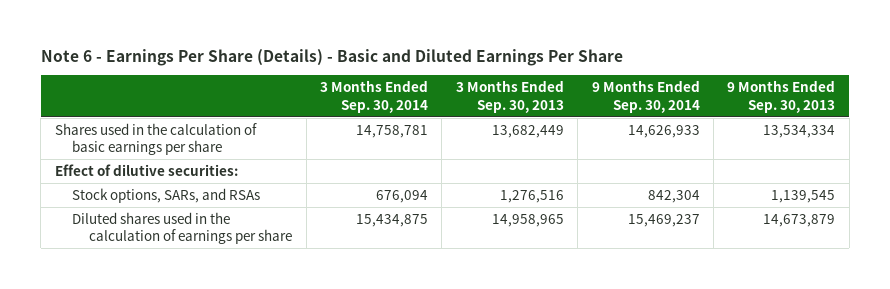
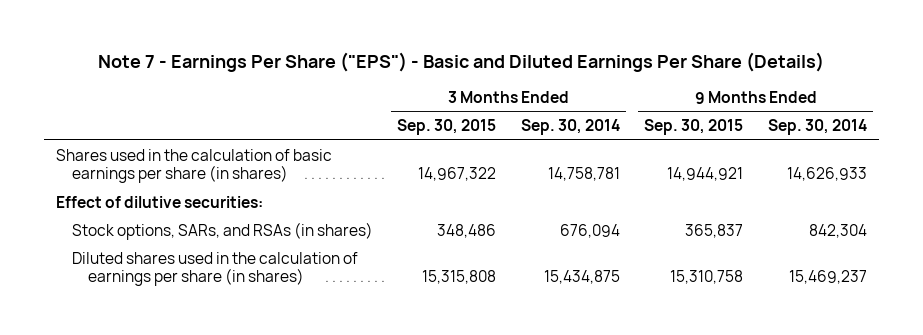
[40,48,623,66] Note 6 - Earnings Per Share (Details) - Basic and Diluted Earnings Per Share -> [98,51,825,72] Note 7 - Earnings Per Share ("EPS") - Basic and Diluted Earnings Per Share (Details)
[455,80,564,113] 3 Months Ended Sep. 30, 2013 -> none
[727,80,836,113] 9 Months Ended Sep. 30, 2013 -> none
none -> [397,119,497,136] Sep. 30, 2015
none -> [644,119,744,136] Sep. 30, 2015
[54,123,257,156] Shares used in the calculation of basic earnings per share -> [56,148,333,184] Shares used in the calculation of basic earnings per share (in shares)
[72,188,261,204] Stock options, SARs, and RSAs -> [71,221,373,240] Stock options, SARs, and RSAs (in shares)
[72,212,293,245] Diluted shares used in the calculation of earnings per share -> [71,251,358,287] Diluted shares used in the calculation of earnings per share (in shares)

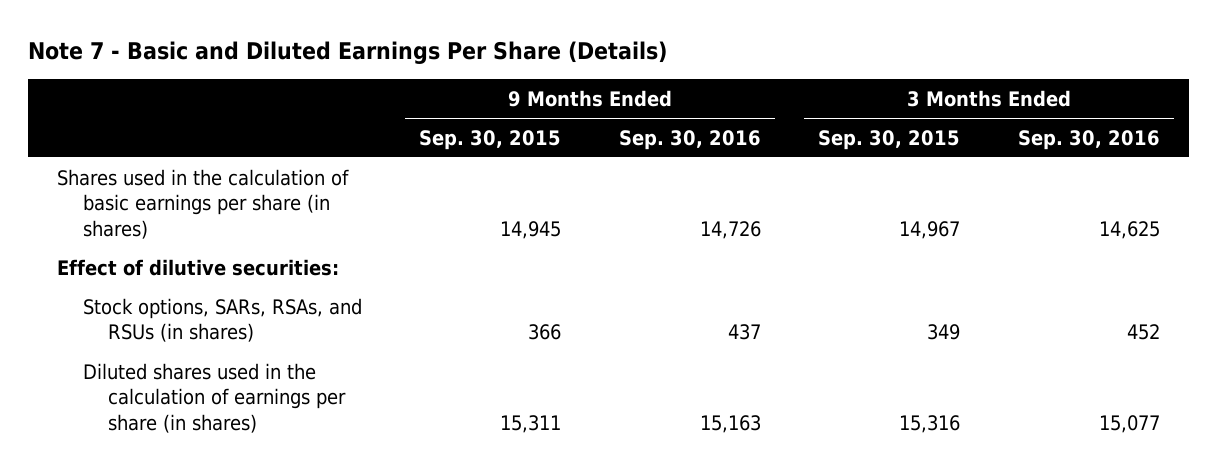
[98,51,825,72] Note 7 - Earnings Per Share ("EPS") - Basic and Diluted Earnings Per Share (Details) -> [28,41,668,65] Note 7 - Basic and Diluted Earnings Per Share (Details)
[520,119,620,136] Sep. 30, 2014 -> none
[767,119,867,136] Sep. 30, 2014 -> none
none -> [618,129,761,150] Sep. 30, 2016
none -> [1017,129,1160,150] Sep. 30, 2016
[418,167,497,182] 14,967,322 -> [899,221,961,240] 14,967
[667,167,744,182] 14,944,921 -> [500,221,562,240] 14,945
[71,221,373,240] Stock options, SARs, and RSAs (in shares) -> [82,297,362,343] Stock options, SARs, RSAs, and RSUs (in shares)
[437,223,497,238] 348,486 -> [927,324,961,341] 349
[685,223,744,238] 365,837 -> [528,324,562,341] 366
[422,270,497,285] 15,315,808 -> [899,415,961,434] 15,316
[670,270,744,285] 15,310,758 -> [500,415,562,434] 15,311

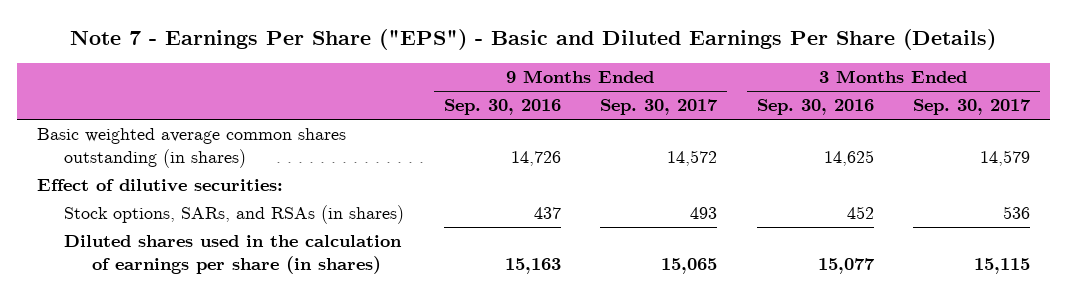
[28,41,668,65] Note 7 - Basic and Diluted Earnings Per Share (Details) -> [70,28,997,50] Note 7 - Earnings Per Share ("EPS") - Basic and Diluted Earnings Per Share (Details)
[419,129,562,150] Sep. 30, 2015 -> none
[818,129,961,150] Sep. 30, 2015 -> none
none -> [600,99,719,116] Sep. 30, 2017
none -> [913,99,1032,116] Sep. 30, 2017
[57,168,350,240] Shares used in the calculation of basic earnings per share (in shares) -> [36,128,346,169] Basic weighted average common shares outstanding (in shares)
[82,297,362,343] Stock options, SARs, RSAs, and RSUs (in shares) -> [64,205,405,225] Stock options, SARs, and RSAs (in shares)

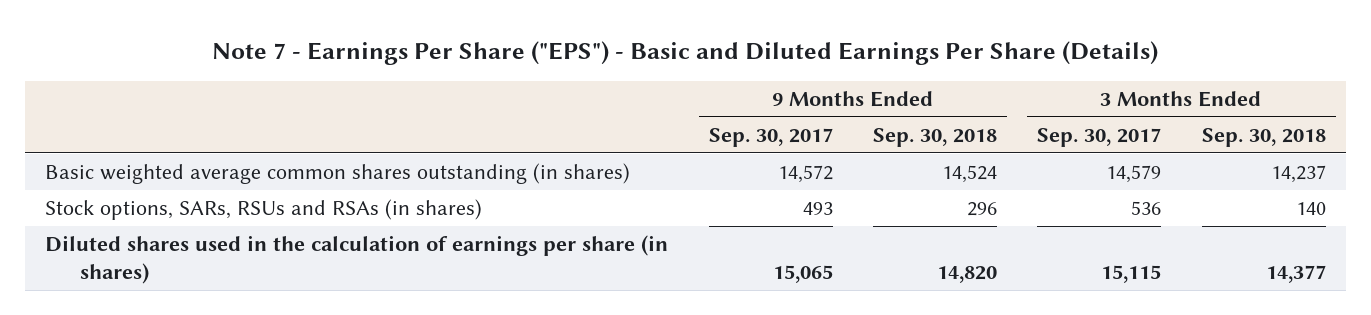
[443,99,561,116] Sep. 30, 2016 -> none
[756,99,874,116] Sep. 30, 2016 -> none
none -> [872,127,997,147] Sep. 30, 2018
none -> [1201,127,1326,147] Sep. 30, 2018
[36,179,283,193] Effect of dilutive securities: -> none
[64,205,405,225] Stock options, SARs, and RSAs (in shares) -> [45,199,483,221] Stock options, SARs, RSUs and RSAs (in shares)

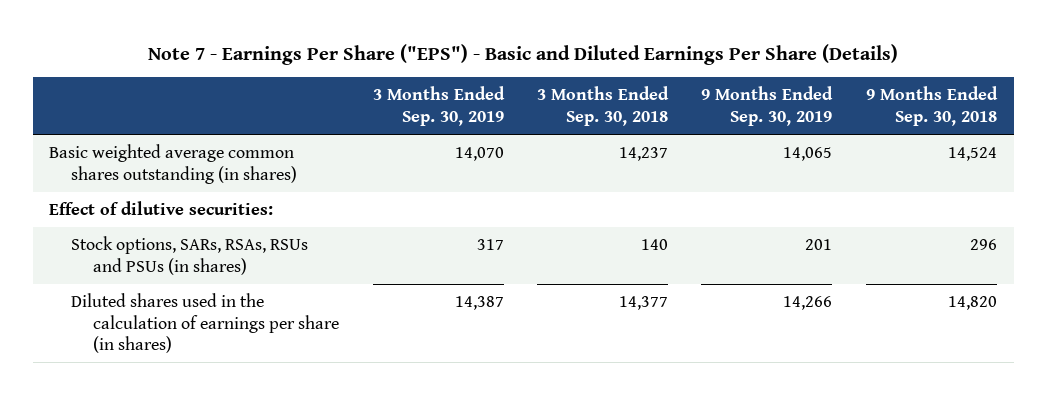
[708,127,833,147] Sep. 30, 2017 -> none
[1037,127,1162,147] Sep. 30, 2017 -> none
none -> [372,86,505,126] 3 Months Ended Sep. 30, 2019
none -> [701,86,834,126] 9 Months Ended Sep. 30, 2019
none -> [49,201,274,216] Effect of dilutive securities:
[45,199,483,221] Stock options, SARs, RSUs and RSAs (in shares) -> [71,236,309,275] Stock options, SARs, RSAs, RSUs and PSUs (in shares)

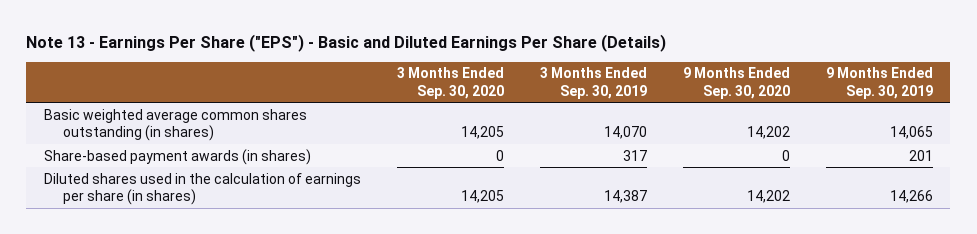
[148,43,899,65] Note 7 - Earnings Per Share ("EPS") - Basic and Diluted Earnings Per Share (Details) -> [26,33,667,52] Note 13 - Earnings Per Share ("EPS") - Basic and Diluted Earnings Per Share (Details)
[537,86,670,126] 3 Months Ended Sep. 30, 2018 -> none
[865,86,998,126] 9 Months Ended Sep. 30, 2018 -> none
none -> [397,67,505,99] 3 Months Ended Sep. 30, 2020
none -> [682,67,790,99] 9 Months Ended Sep. 30, 2020
[49,201,274,216] Effect of dilutive securities: -> none
[71,236,309,275] Stock options, SARs, RSAs, RSUs and PSUs (in shares) -> [44,148,312,165] Share-based payment awards (in shares)

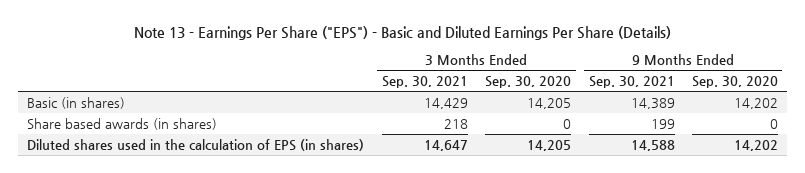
[539,67,647,99] 3 Months Ended Sep. 30, 2019 -> none
[825,67,933,99] 9 Months Ended Sep. 30, 2019 -> none
none -> [381,76,468,89] Sep. 30, 2021
none -> [588,76,675,89] Sep. 30, 2021
[44,108,308,142] Basic weighted average common shares outstanding (in shares) -> [27,96,126,109] Basic (in shares)
[44,148,312,165] Share-based payment awards (in shares) -> [27,117,218,130] Share based awards (in shares)
[44,172,362,206] Diluted shares used in the calculation of earnings per share (in shares) -> [27,138,365,151] Diluted shares used in the calculation of EPS (in shares)

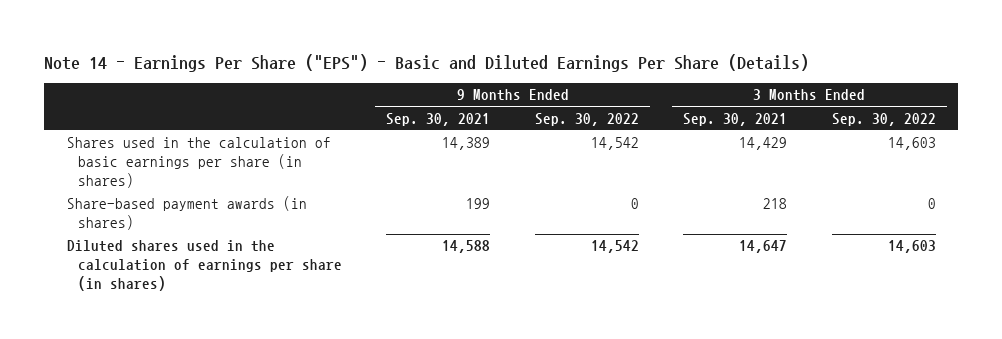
[133,26,671,41] Note 13 - Earnings Per Share ("EPS") - Basic and Diluted Earnings Per Share (Details) -> [44,53,810,72] Note 14 - Earnings Per Share ("EPS") - Basic and Diluted Earnings Per Share (Details)
[485,76,572,89] Sep. 30, 2020 -> none
[692,76,779,89] Sep. 30, 2020 -> none
none -> [534,112,639,126] Sep. 30, 2022
none -> [831,112,936,126] Sep. 30, 2022
[27,96,126,109] Basic (in shares) -> [66,137,331,189] Shares used in the calculation of basic earnings per share (in shares)
[27,117,218,130] Share based awards (in shares) -> [66,196,307,231] Share-based payment awards (in shares)
[27,138,365,151] Diluted shares used in the calculation of EPS (in shares) -> [66,240,342,292] Diluted shares used in the calculation of earnings per share (in shares)

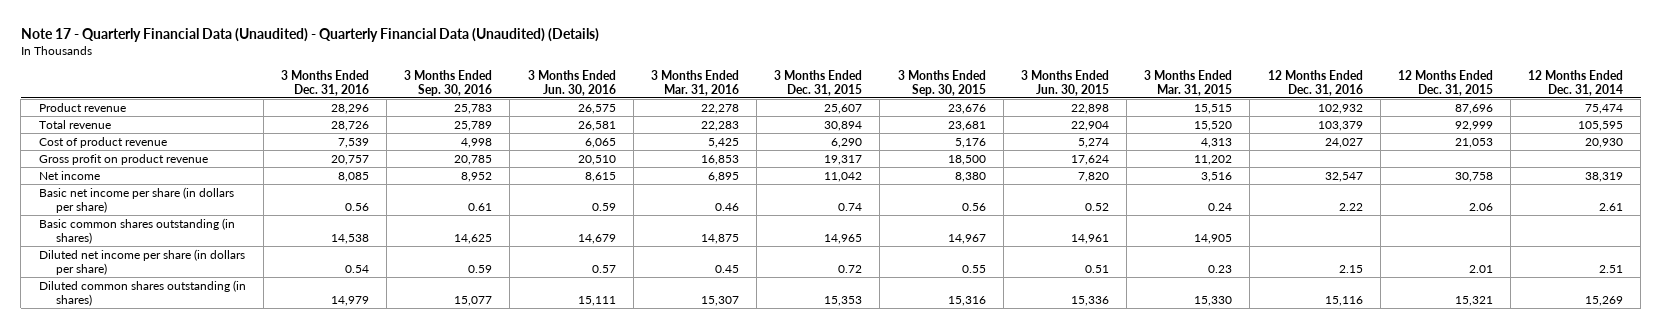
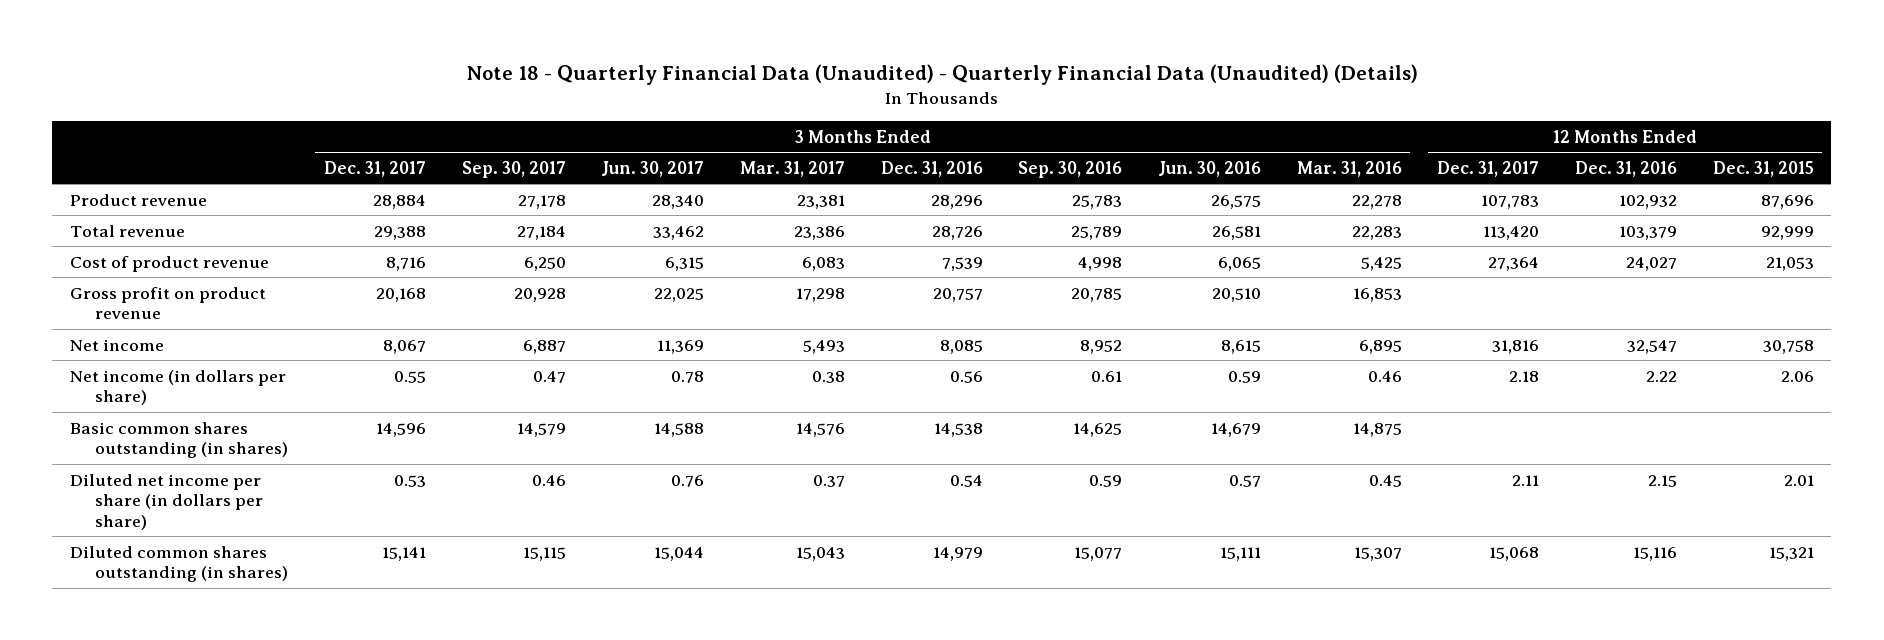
[20,28,599,43] Note 17 - Quarterly Financial Data (Unaudited) - Quarterly Financial Data (Unaudited) (Details) -> [465,63,1418,85] Note 18 - Quarterly Financial Data (Unaudited) - Quarterly Financial Data (Unaudited) (Details)
[774,69,863,96] 3 Months Ended Dec. 31, 2015 -> none
[897,69,986,96] 3 Months Ended Sep. 30, 2015 -> none
[1020,69,1109,96] 3 Months Ended Jun. 30, 2015 -> none
[1144,69,1233,96] 3 Months Ended Mar. 31, 2015 -> none
[1528,69,1624,96] 12 Months Ended Dec. 31, 2014 -> none
none -> [323,160,426,177] Dec. 31, 2017
none -> [461,160,566,178] Sep. 30, 2017
none -> [601,160,705,177] Jun. 30, 2017
none -> [739,160,845,177] Mar. 31, 2017
none -> [1437,160,1540,177] Dec. 31, 2017
[38,186,234,213] Basic net income per share (in dollars per share) -> [70,369,287,406] Net income (in dollars per share)

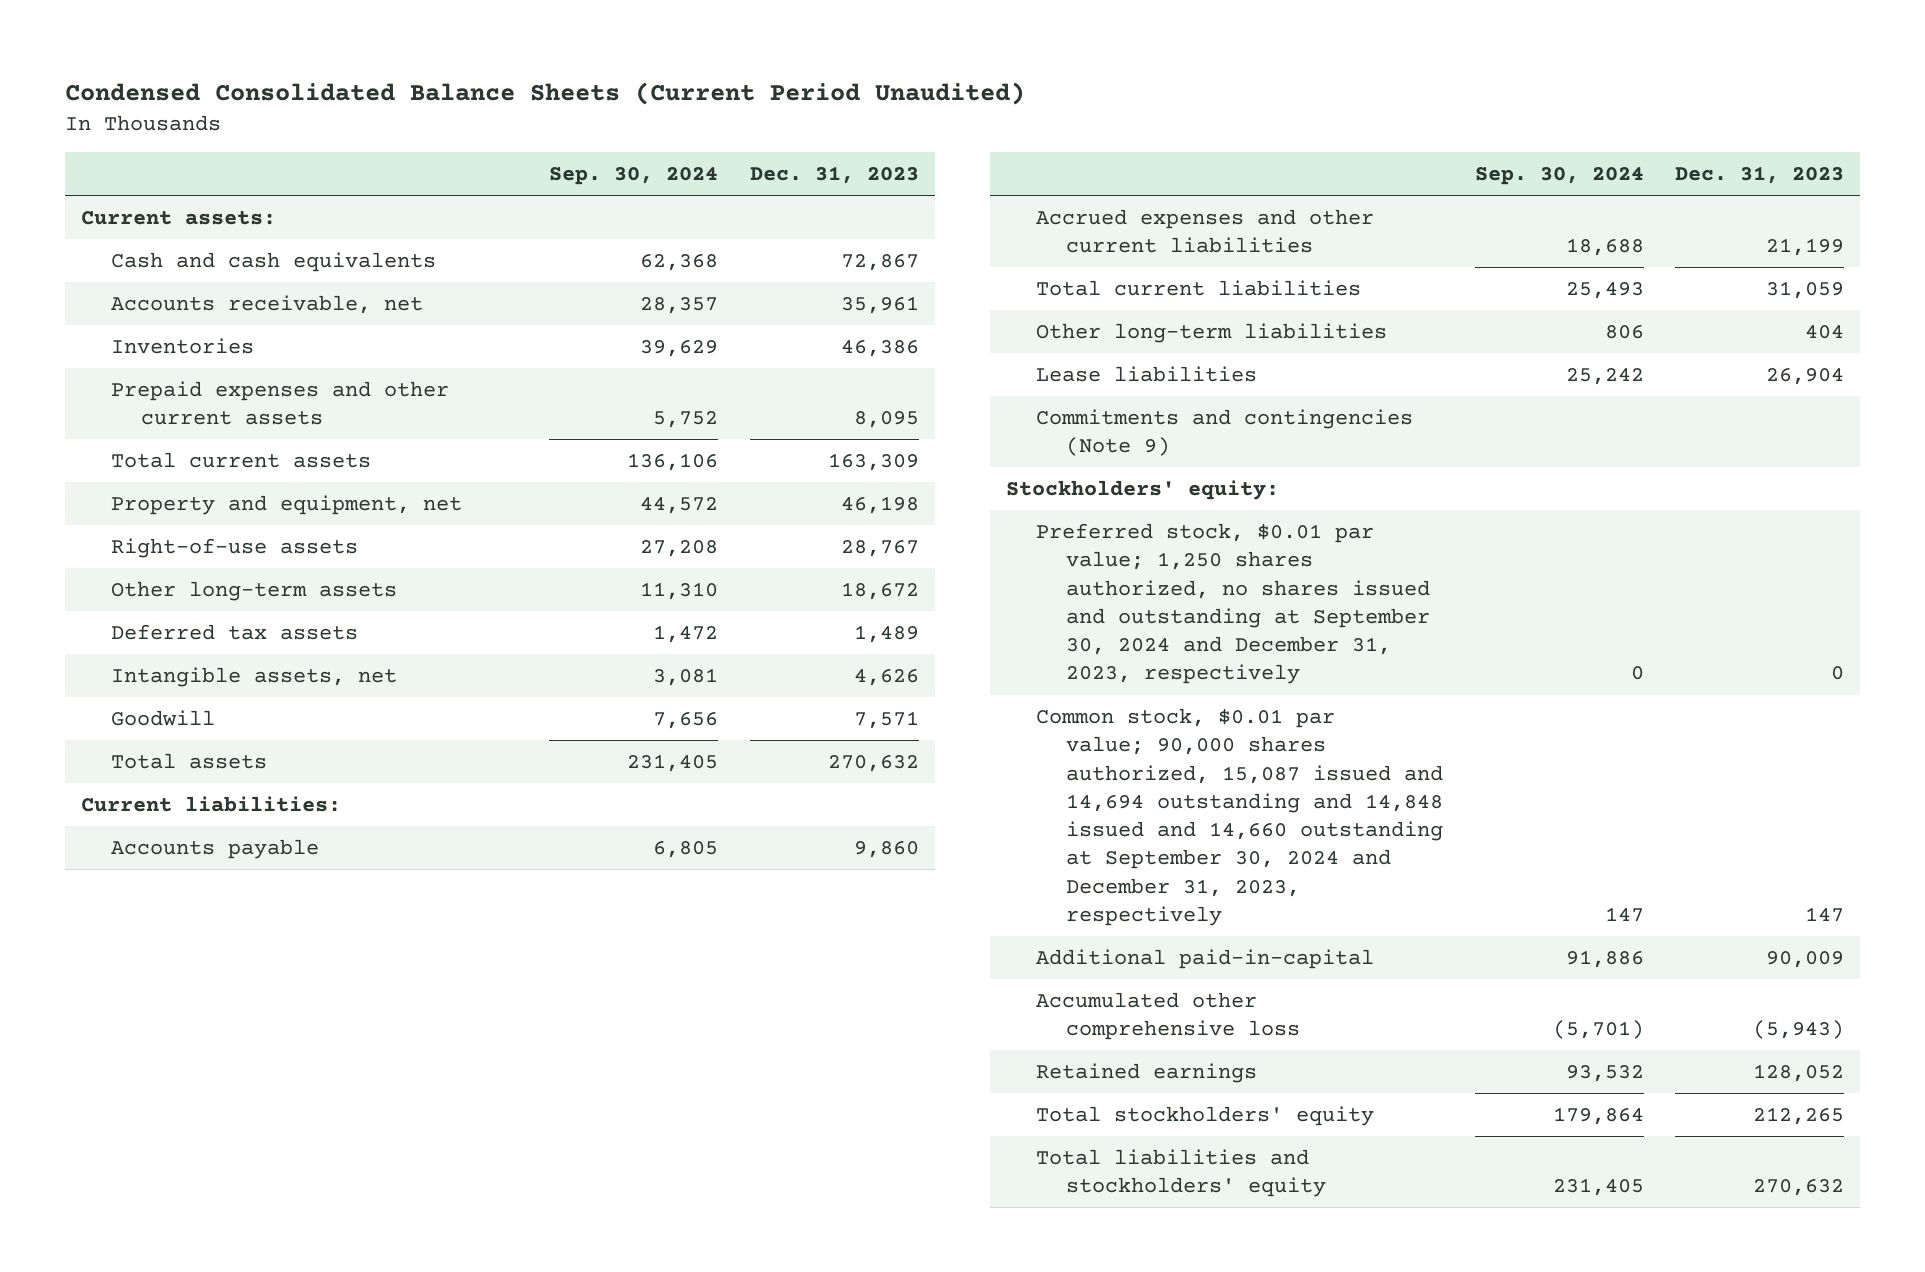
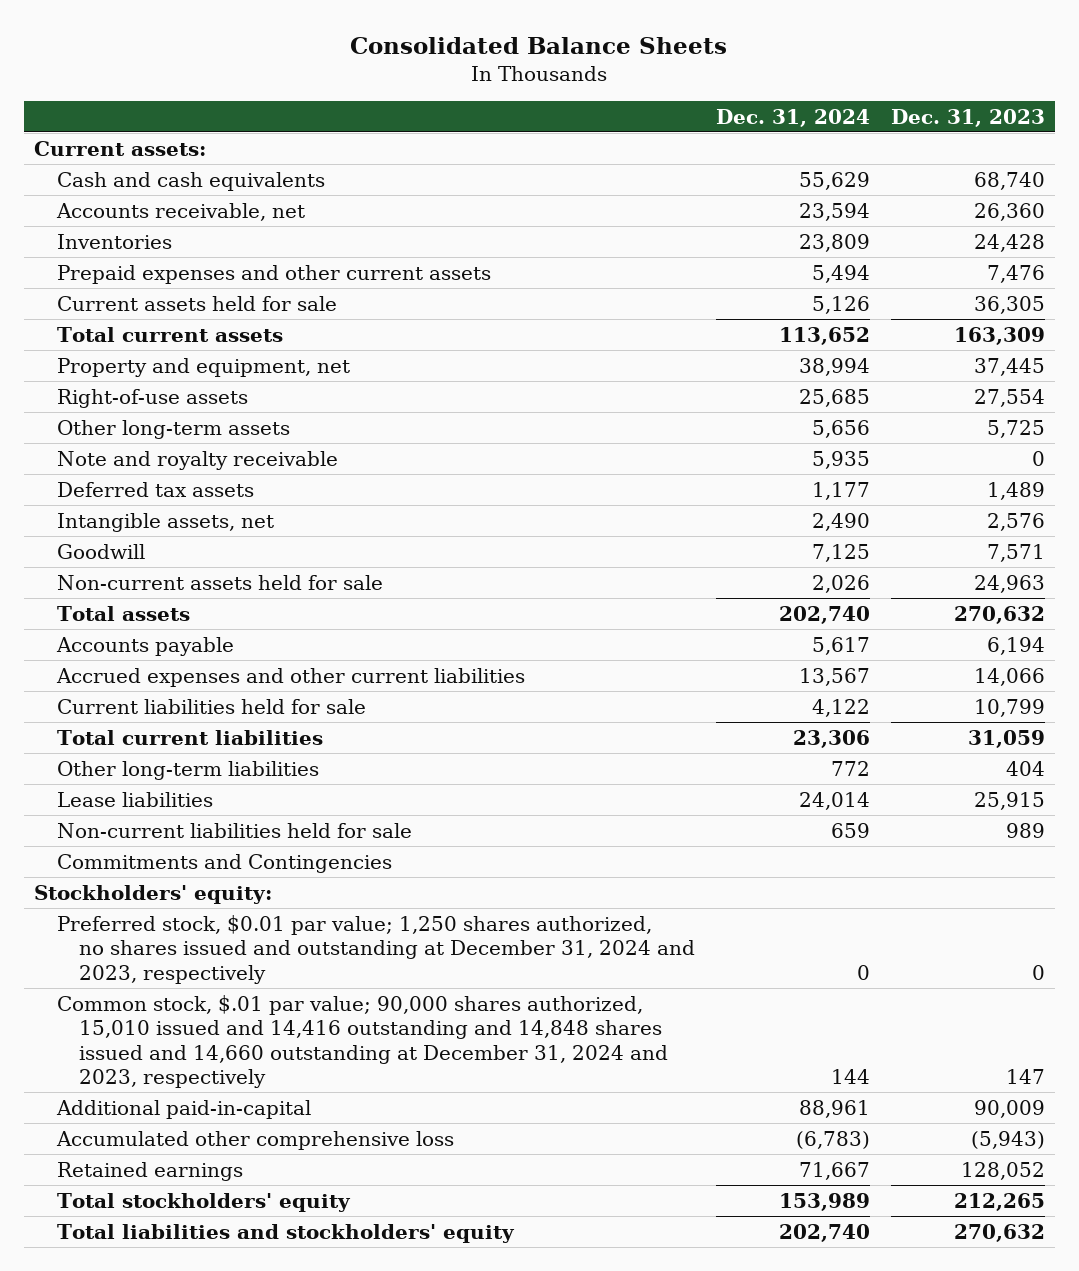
[65,81,1026,105] Condensed Consolidated Balance Sheets (Current Period Unaudited) -> [350,37,728,55] Consolidated Balance Sheets
[549,166,719,185] Sep. 30, 2024 -> none
none -> [715,108,870,127] Dec. 31, 2024
[840,254,919,272] 72,867 -> [973,171,1045,190] 68,740
[840,296,919,315] 35,961 -> [973,202,1045,221] 26,360
[840,340,919,358] 46,386 -> [973,233,1045,252] 24,428
[853,411,919,429] 8,095 -> [986,264,1045,283] 7,476
none -> [56,295,337,311] Current assets held for sale
[840,496,919,515] 46,198 -> [973,357,1045,376] 37,445
[840,540,919,558] 28,767 -> [973,388,1045,407] 27,554
[840,582,919,601] 18,672 -> [986,419,1045,438] 5,725
none -> [56,450,338,470] Note and royalty receivable
[853,669,919,687] 4,626 -> [986,512,1045,531] 2,576
none -> [56,574,383,590] Non-current assets held for sale
[80,796,341,813] Current liabilities: -> none
[853,841,919,859] 9,860 -> [986,636,1045,655] 6,194
[1766,238,1845,257] 21,199 -> [973,667,1045,686] 14,066
none -> [56,698,366,714] Current liabilities held for sale
[1766,368,1845,386] 26,904 -> [973,791,1045,810] 25,915
none -> [56,822,412,838] Non-current liabilities held for sale
[1036,409,1414,457] Commitments and contingencies (Note 9) -> [56,853,392,873] Commitments and Contingencies
[1036,523,1431,685] Preferred stock, $0.01 par value; 1,250 shares authorized, no shares issued and outstanding at September 30, 2024 and December 31, 2023, respectively -> [56,914,695,984] Preferred stock, $0.01 par value; 1,250 shares authorized, no shares issued and outstanding at December 31, 2024 and 2023, respectively
[1036,708,1444,927] Common stock, $0.01 par value; 90,000 shares authorized, 15,087 issued and 14,694 outstanding and 14,848 issued and 14,660 outstanding at September 30, 2024 and December 31, 2023, respectively -> [56,994,668,1088] Common stock, $.01 par value; 90,000 shares authorized, 15,010 issued and 14,416 outstanding and 14,848 shares issued and 14,660 outstanding at December 31, 2024 and 2023, respectively

